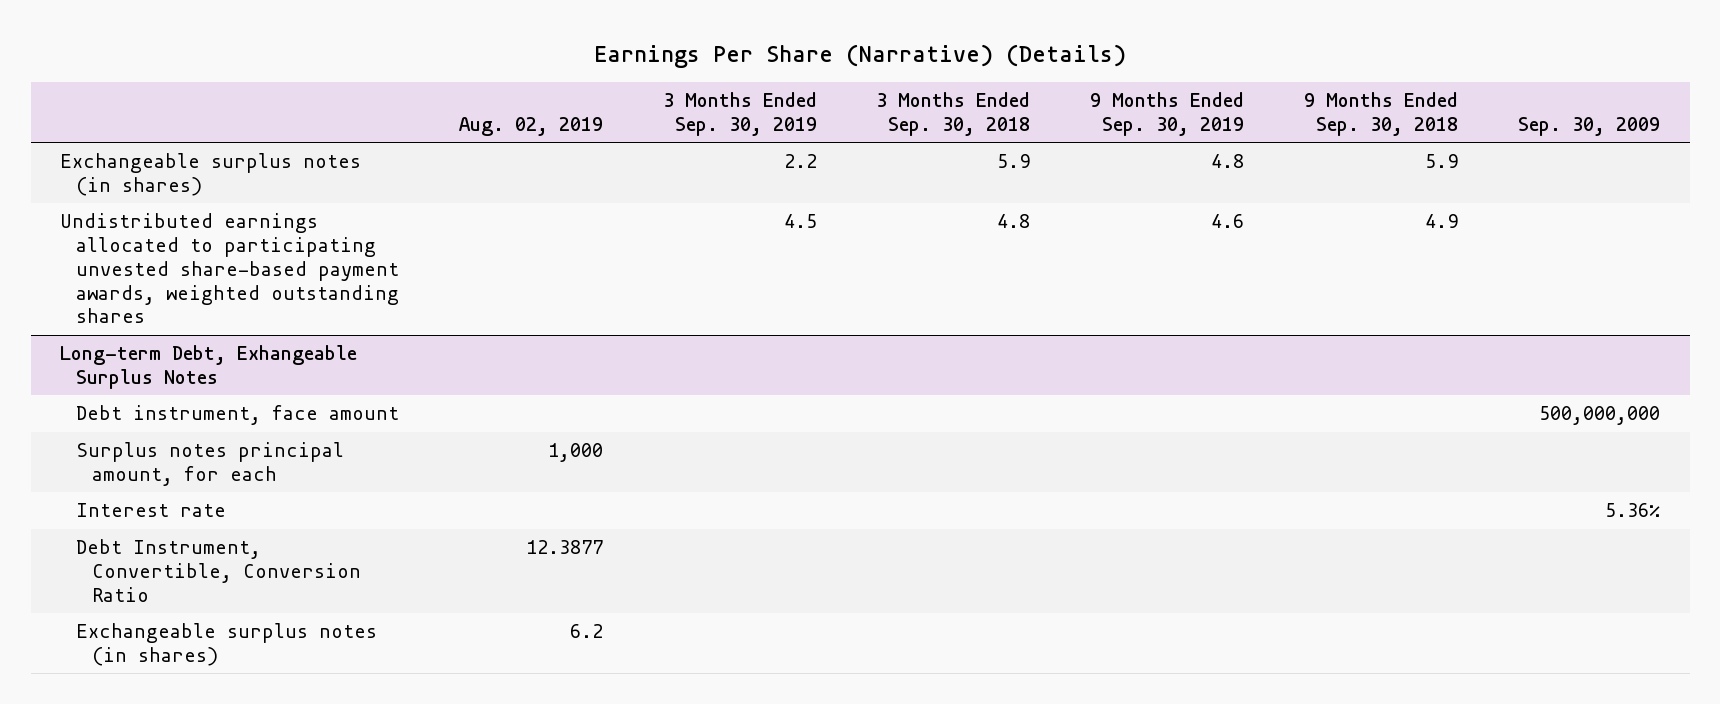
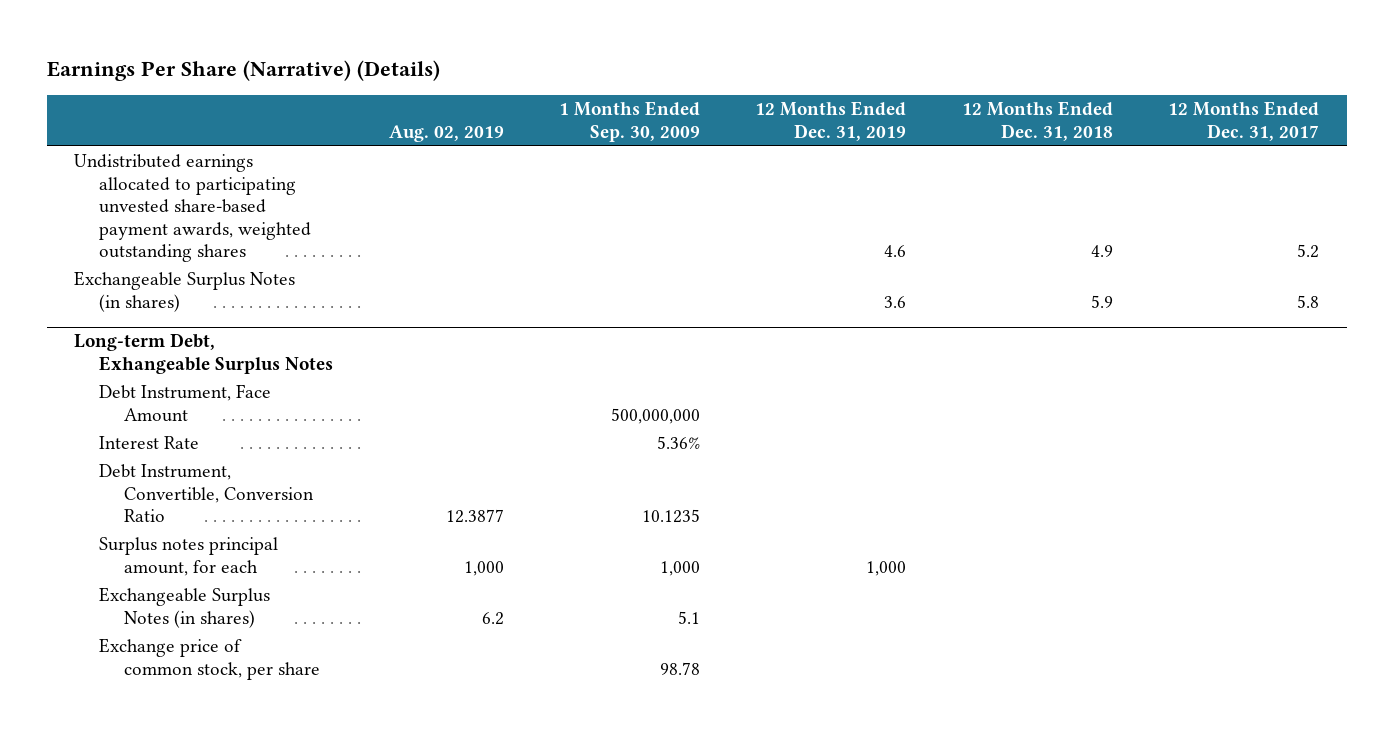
[662,91,817,136] 3 Months Ended Sep. 30, 2019 -> none
[876,91,1031,136] 3 Months Ended Sep. 30, 2018 -> none
[1090,91,1245,136] 9 Months Ended Sep. 30, 2019 -> none
[1303,91,1458,136] 9 Months Ended Sep. 30, 2018 -> none
[1517,116,1660,136] Sep. 30, 2009 -> none
none -> [559,101,701,142] 1 Months Ended Sep. 30, 2009
none -> [755,101,907,141] 12 Months Ended Dec. 31, 2019
none -> [961,101,1113,141] 12 Months Ended Dec. 31, 2018
none -> [1168,101,1320,141] 12 Months Ended Dec. 31, 2017
[60,153,362,197] Exchangeable surplus notes (in shares) -> none
none -> [74,271,296,312] Exchangeable Surplus Notes (in shares)
[76,405,400,426] Debt instrument, face amount -> [99,384,272,422] Debt Instrument, Face Amount
[76,503,227,518] Interest rate -> [99,436,200,450] Interest Rate
[76,442,345,487] Surplus notes principal amount, for each -> [99,537,279,576] Surplus notes principal amount, for each
[76,623,378,667] Exchangeable surplus notes (in shares) -> [99,587,271,628] Exchangeable Surplus Notes (in shares)
none -> [99,638,321,680] Exchange price of common stock, per share

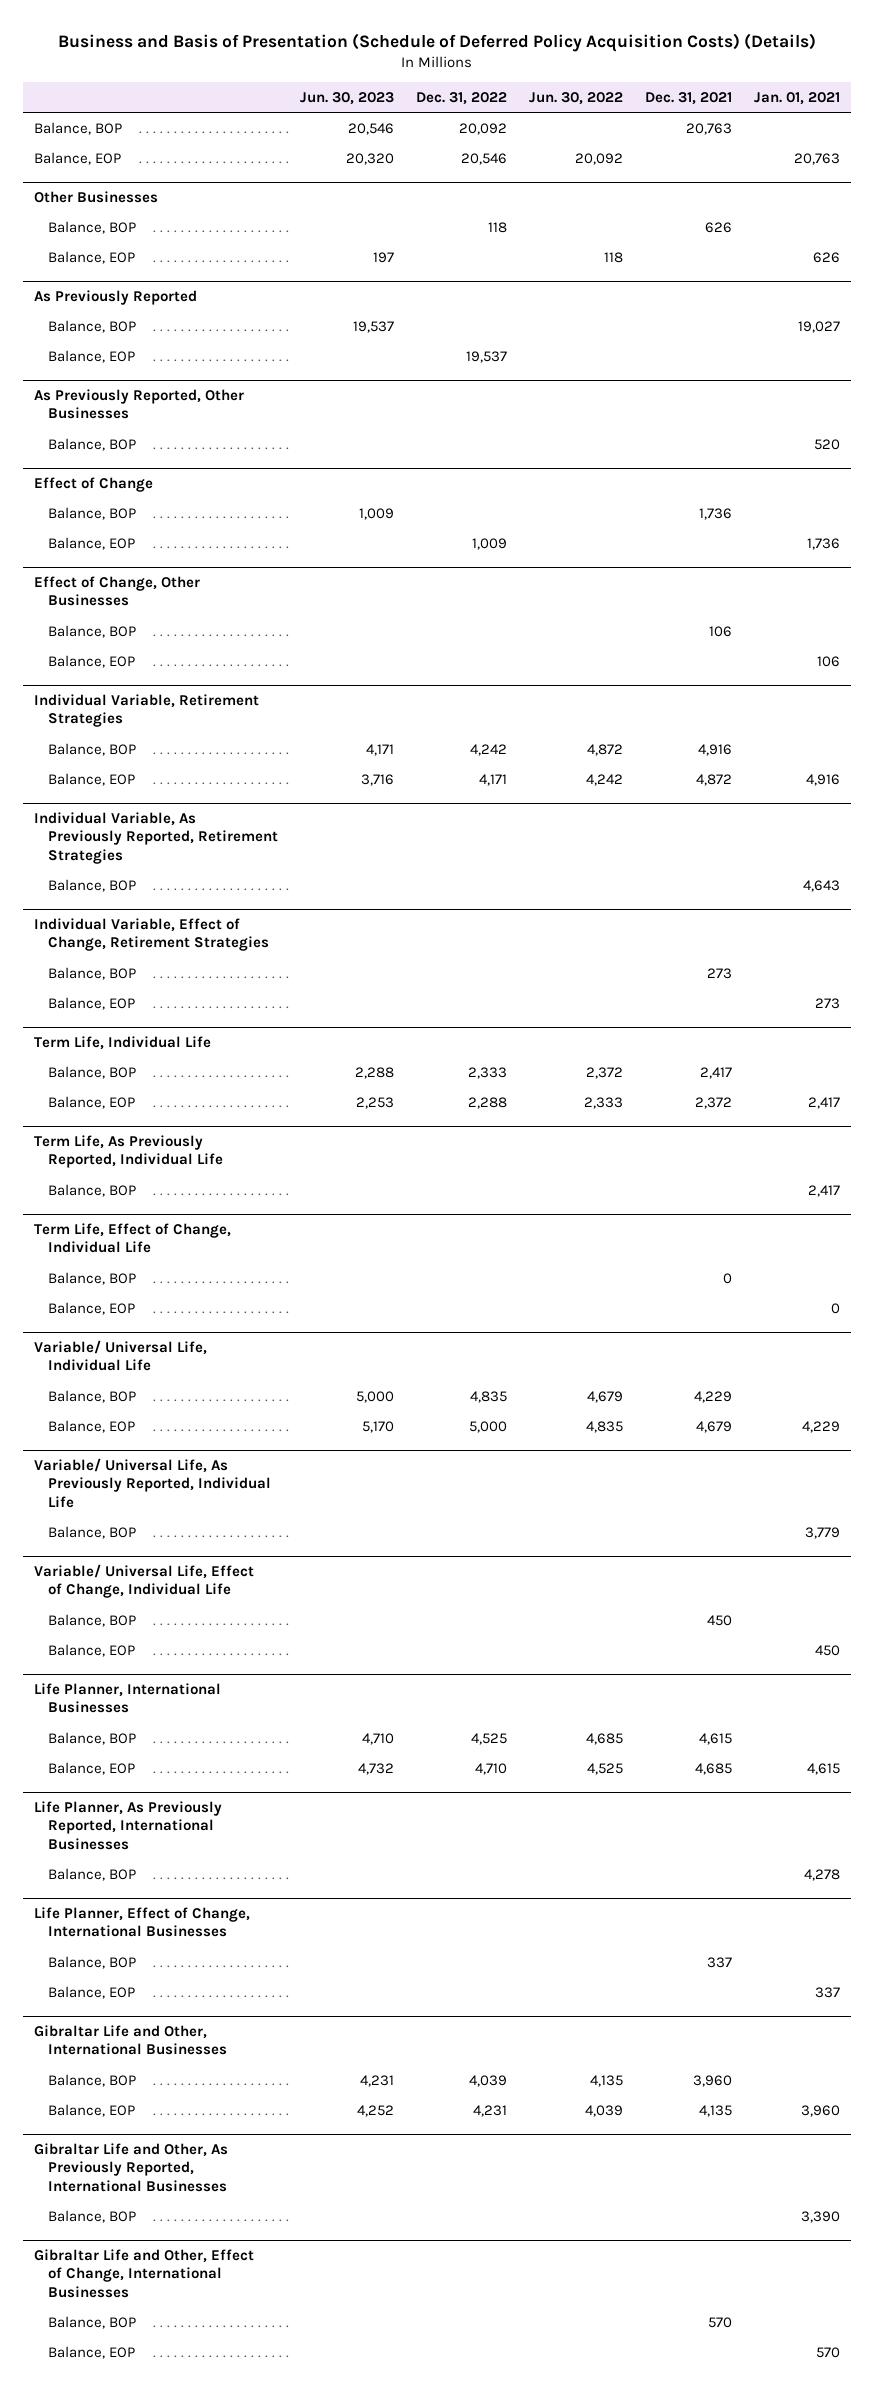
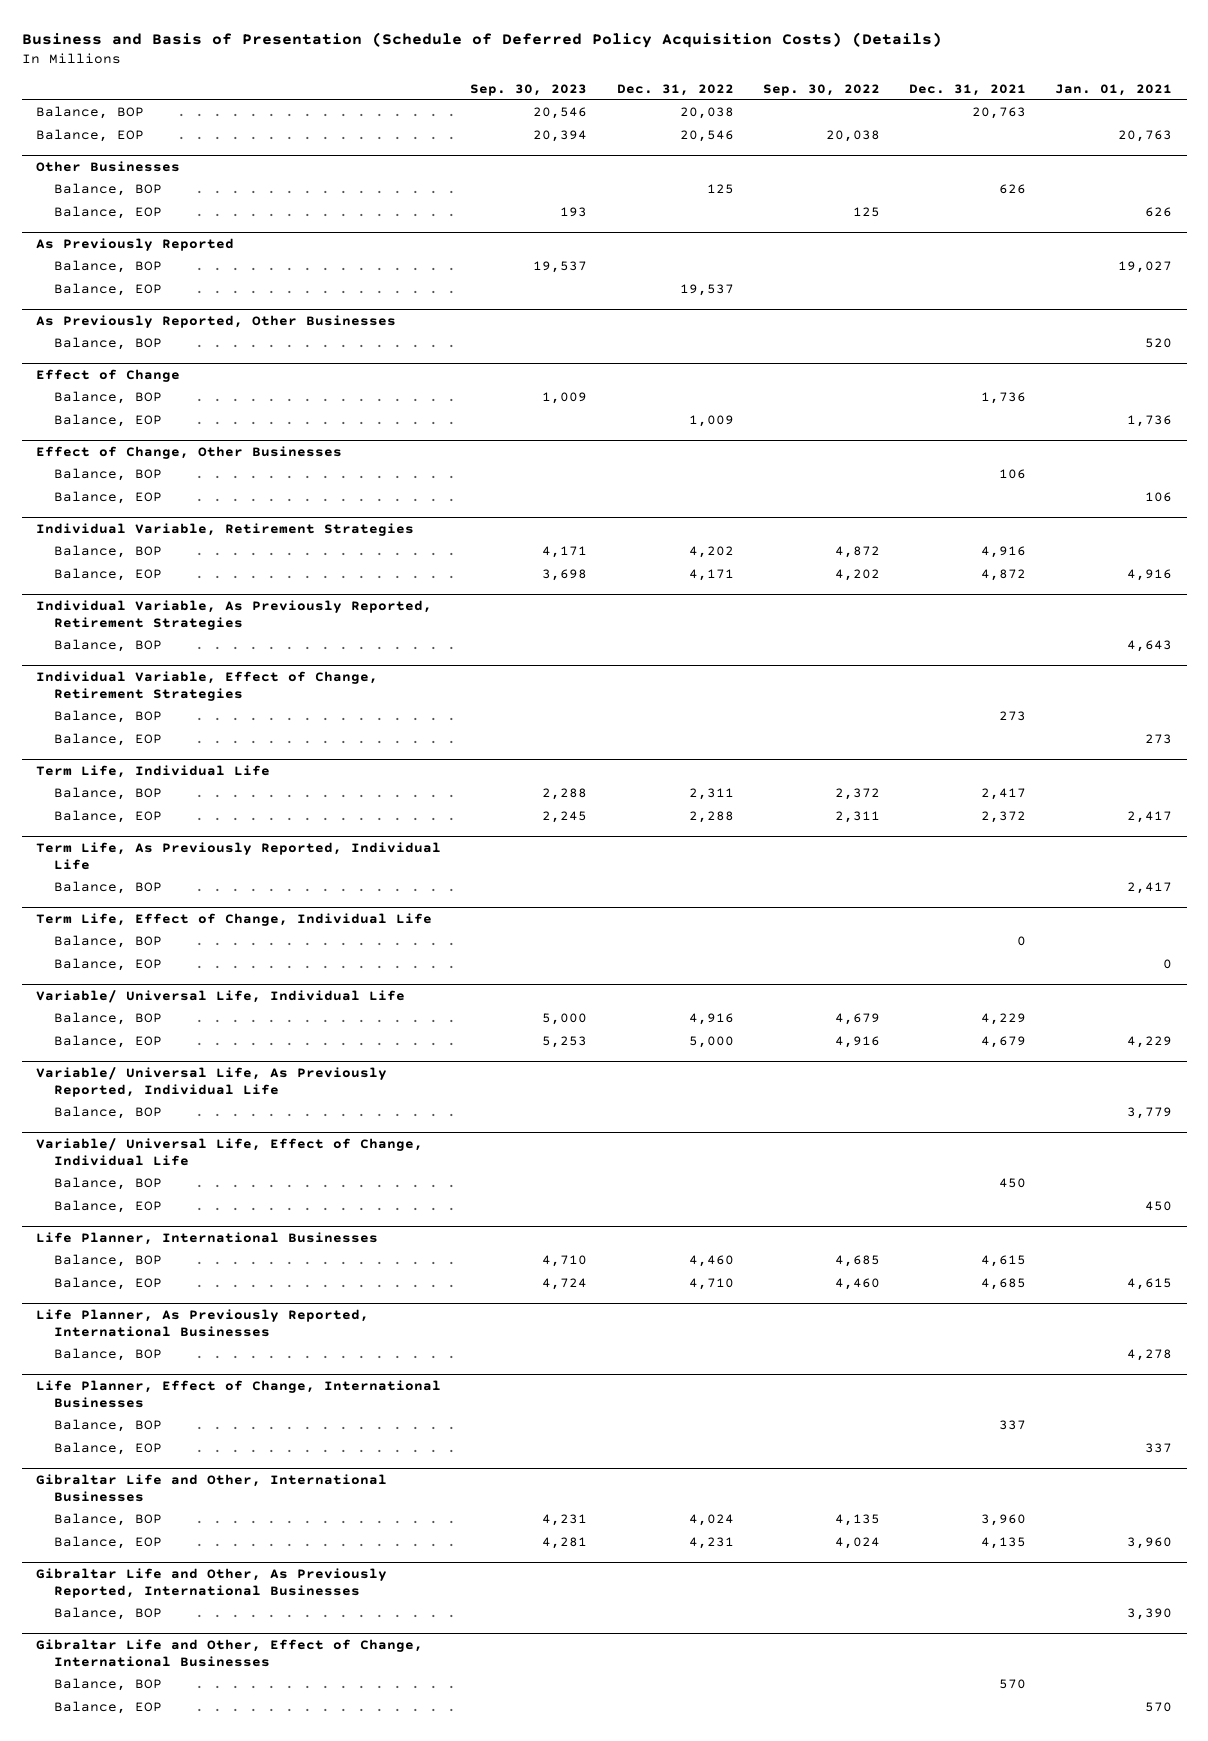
[300,92,395,106] Jun. 30, 2023 -> none
[529,92,624,106] Jun. 30, 2022 -> none
none -> [470,83,588,96] Sep. 30, 2023
none -> [762,83,880,96] Sep. 30, 2022
[459,122,508,135] 20,092 -> [679,107,734,120] 20,038
[488,221,508,233] 118 -> [706,184,734,195] 125
[470,743,508,756] 4,242 -> [688,546,734,559] 4,202
[468,1066,508,1079] 2,333 -> [688,788,734,801] 2,311
[470,1390,508,1403] 4,835 -> [688,1013,734,1026] 4,916
[471,1732,508,1745] 4,525 -> [688,1255,734,1268] 4,460
[469,2074,508,2087] 4,039 -> [688,1514,734,1527] 4,024

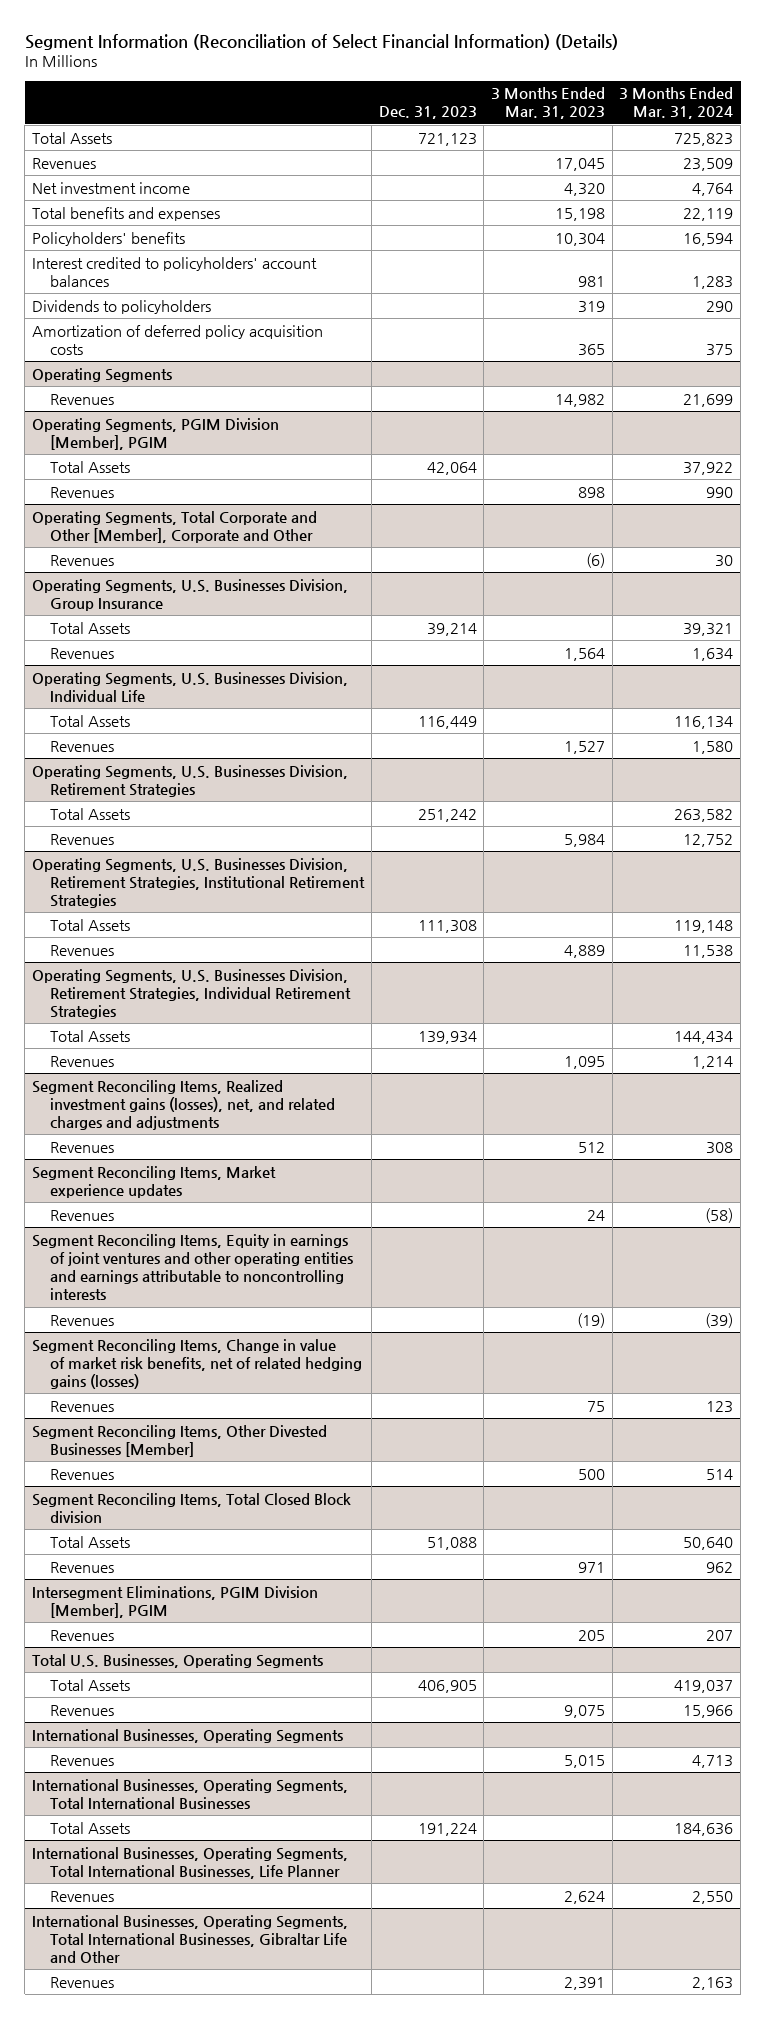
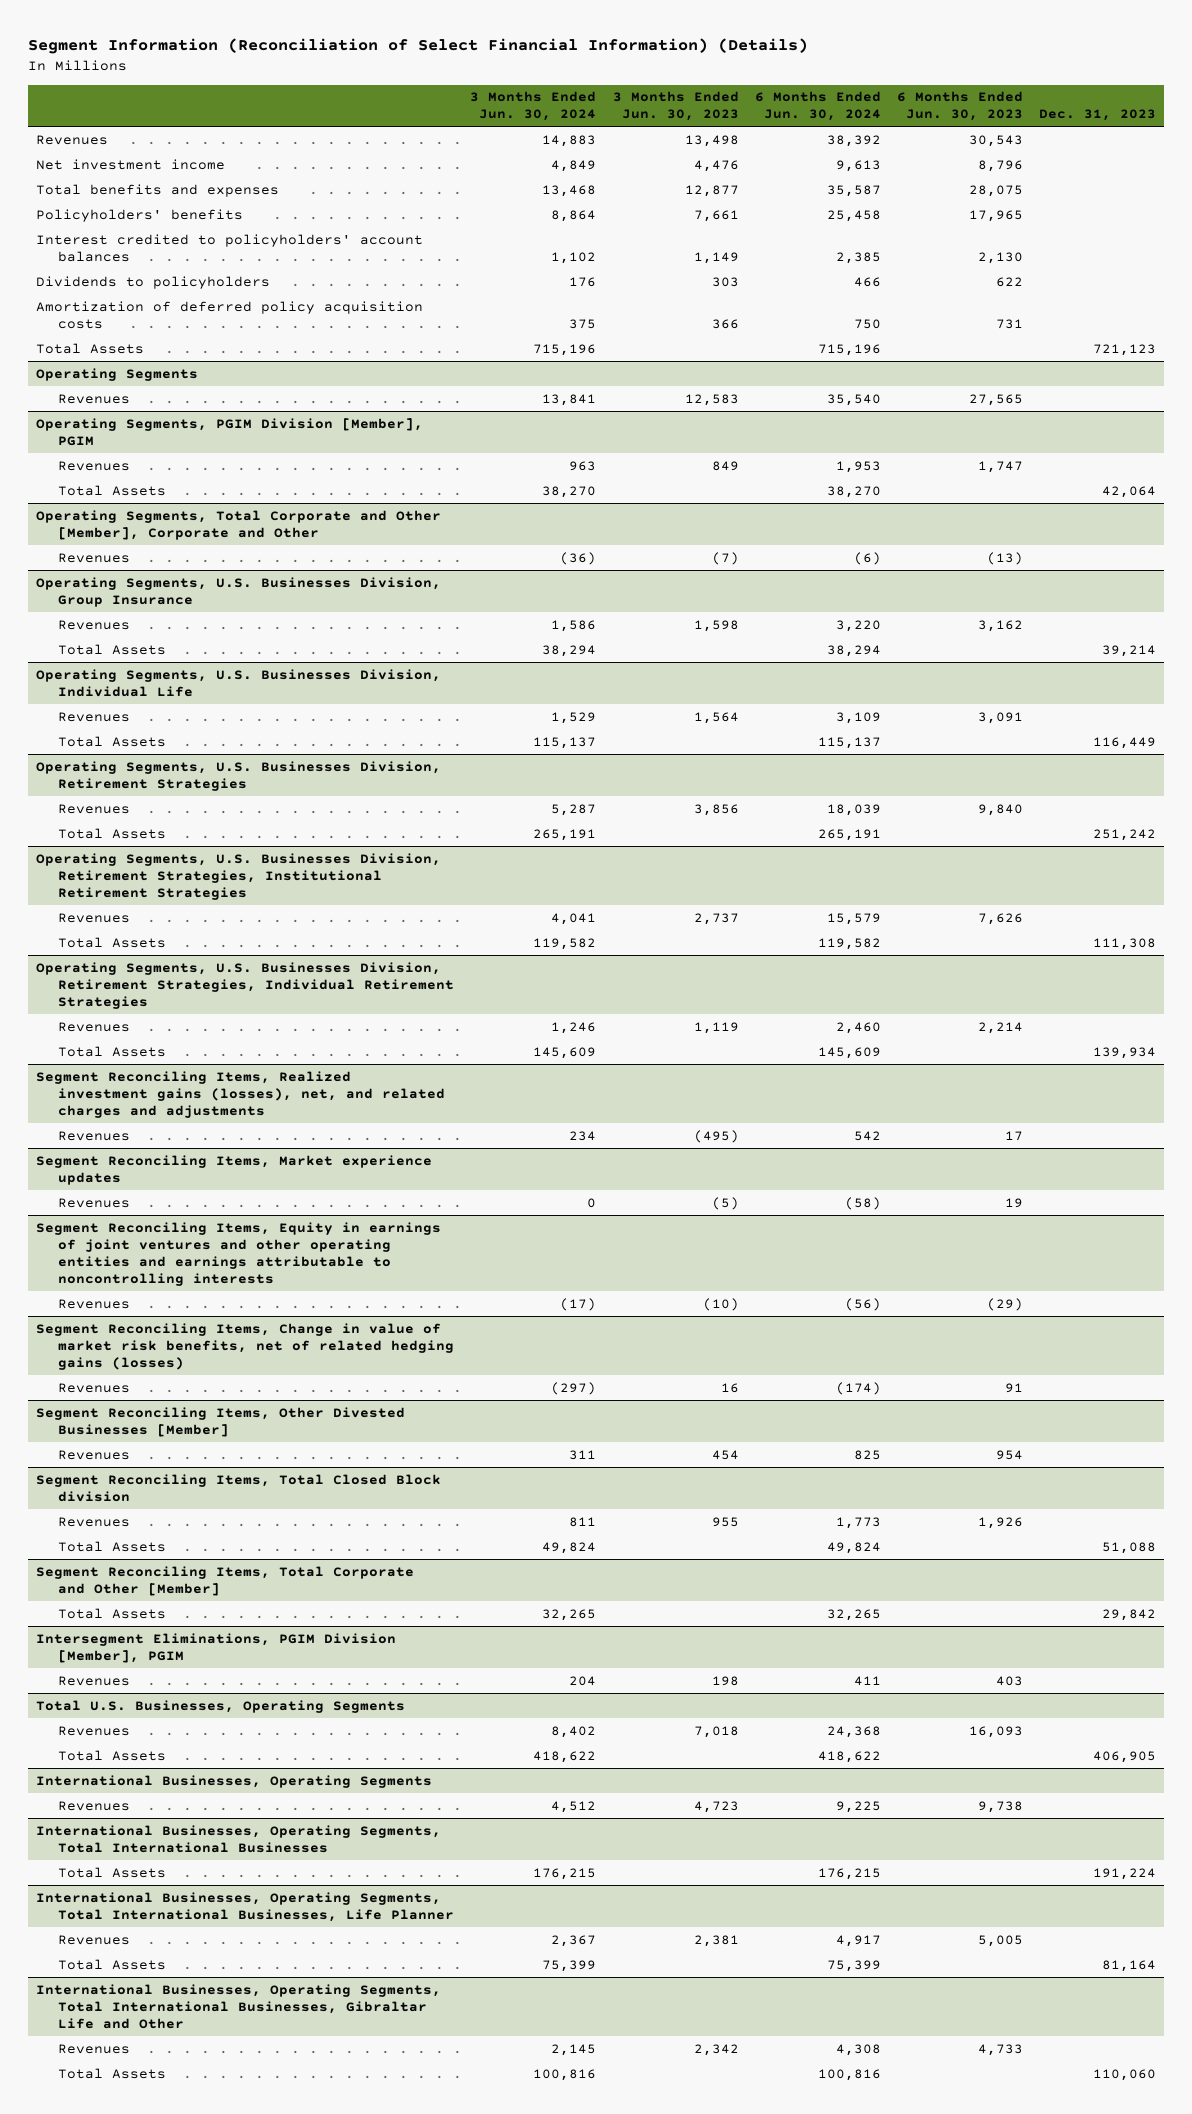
[491,87,606,120] 3 Months Ended Mar. 31, 2023 -> none
[619,87,734,120] 3 Months Ended Mar. 31, 2024 -> none
none -> [470,91,597,122] 3 Months Ended Jun. 30, 2024
none -> [612,91,739,122] 3 Months Ended Jun. 30, 2023
none -> [754,91,881,122] 6 Months Ended Jun. 30, 2024
none -> [896,91,1023,122] 6 Months Ended Jun. 30, 2023
[31,131,112,144] Total Assets -> [35,342,144,354] Total Assets
[50,460,131,473] Total Assets -> [58,484,167,496] Total Assets
[50,621,131,634] Total Assets -> [58,643,167,655] Total Assets
[50,714,131,727] Total Assets -> [58,735,167,747] Total Assets
[50,807,131,820] Total Assets -> [58,827,167,839] Total Assets
[50,918,131,931] Total Assets -> [58,936,167,948] Total Assets
[50,1029,131,1042] Total Assets -> [58,1045,167,1057] Total Assets
[50,1535,131,1548] Total Assets -> [58,1540,167,1552] Total Assets
none -> [35,1565,414,1596] Segment Reconciling Items, Total Corporate and Other [Member]
none -> [58,1607,167,1619] Total Assets
[50,1678,131,1691] Total Assets -> [58,1749,167,1761] Total Assets
none -> [58,1958,167,1970] Total Assets
none -> [58,2067,167,2079] Total Assets

